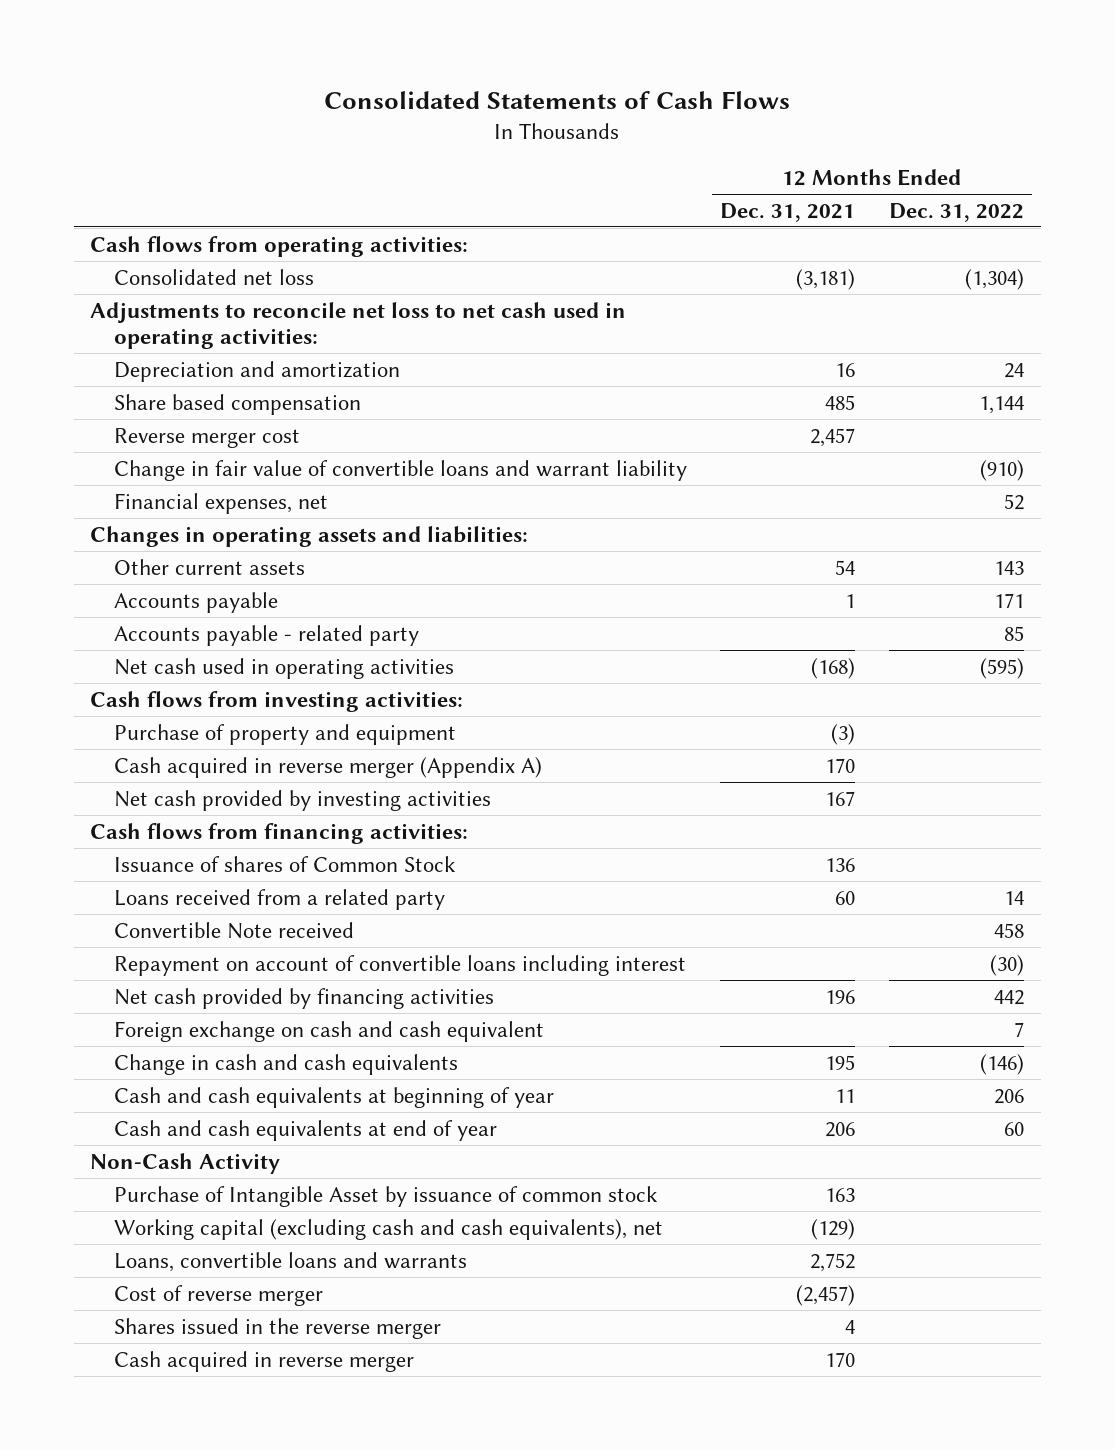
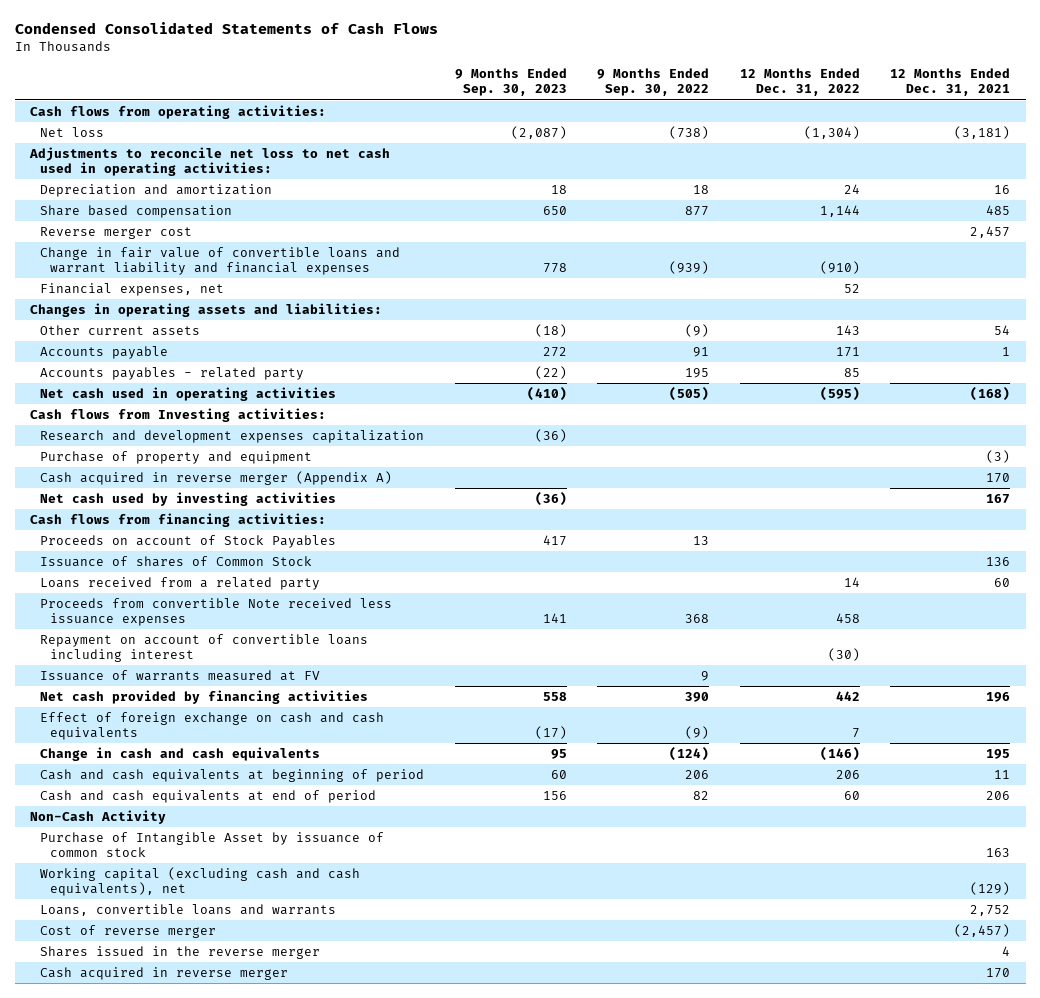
[324,90,791,109] Consolidated Statements of Cash Flows -> [14,22,438,35] Condensed Consolidated Statements of Cash Flows
none -> [454,68,567,97] 9 Months Ended Sep. 30, 2023
none -> [597,68,710,97] 9 Months Ended Sep. 30, 2022
[113,268,314,285] Consolidated net loss -> [40,126,105,137] Net loss
[113,459,687,481] Change in fair value of convertible loans and warrant liability -> [40,246,401,276] Change in fair value of convertible loans and warrant liability and financial expenses
[113,624,419,646] Accounts payable - related party -> [40,366,305,380] Accounts payables - related party
[90,690,464,712] Cash flows from investing activities: -> [29,407,326,422] Cash flows from Investing activities:
none -> [40,429,425,443] Research and development expenses capitalization
[113,789,491,811] Net cash provided by investing activities -> [40,491,337,506] Net cash used by investing activities
none -> [40,534,337,548] Proceeds on account of Stock Payables
[113,921,354,939] Convertible Note received -> [40,597,393,627] Proceeds from convertible Note received less issuance expenses
none -> [40,669,321,681] Issuance of warrants measured at FV
[113,1020,544,1042] Foreign exchange on cash and cash equivalent -> [40,711,385,741] Effect of foreign exchange on cash and cash equivalents
[113,1086,554,1108] Cash and cash equivalents at beginning of year -> [40,768,425,782] Cash and cash equivalents at beginning of period
[113,1119,497,1141] Cash and cash equivalents at end of year -> [40,789,377,803] Cash and cash equivalents at end of period

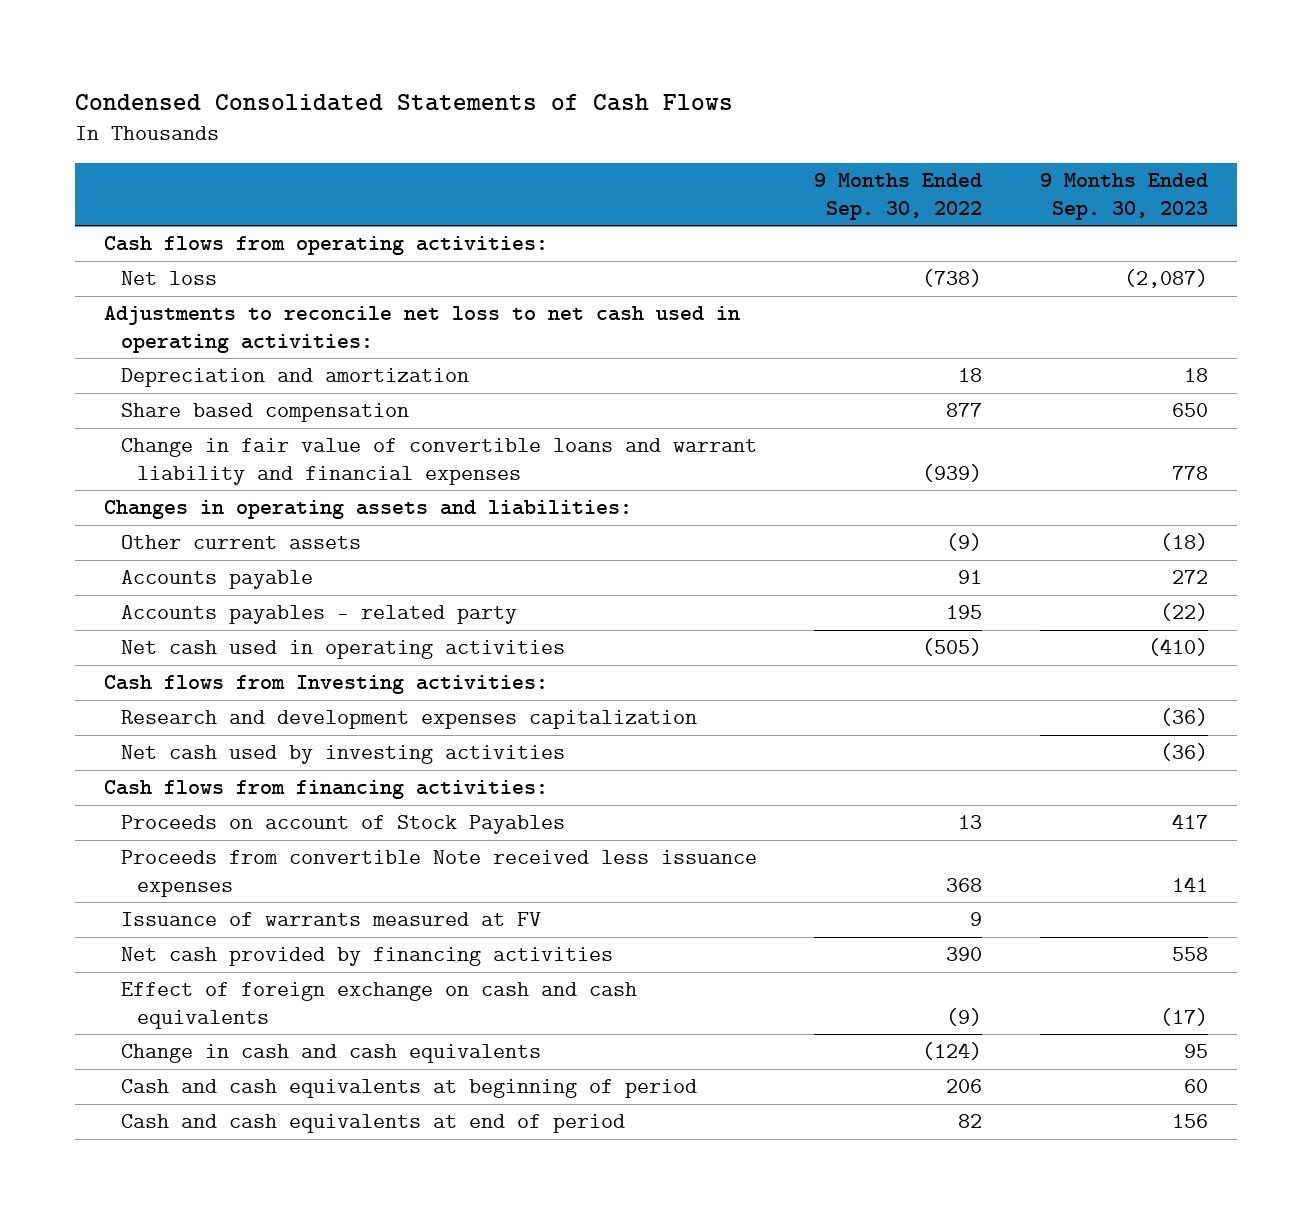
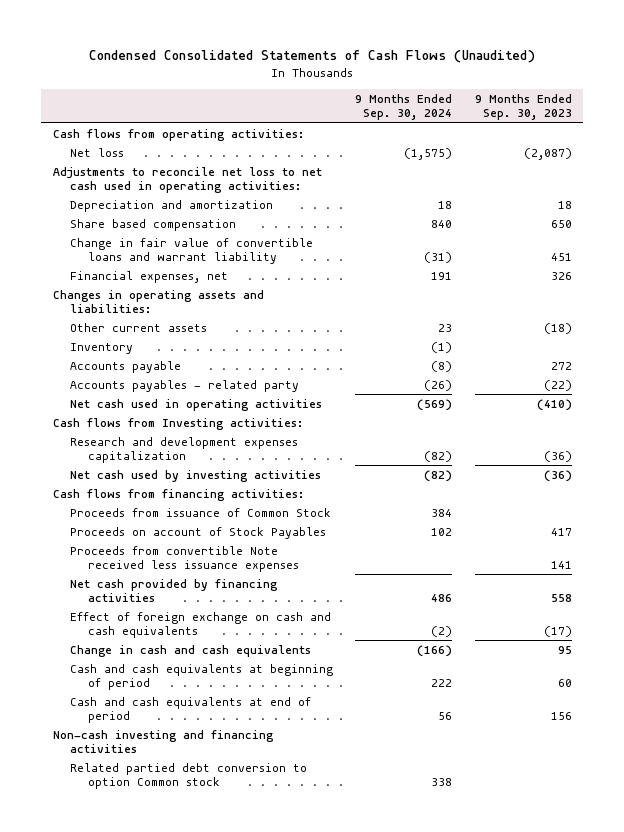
[74,93,733,111] Condensed Consolidated Statements of Cash Flows -> [89,50,536,64] Condensed Consolidated Statements of Cash Flows (Unaudited)
[814,172,983,220] 9 Months Ended Sep. 30, 2022 -> none
none -> [355,93,453,121] 9 Months Ended Sep. 30, 2024
[120,438,757,485] Change in fair value of convertible loans and warrant liability and financial expenses -> [70,237,314,265] Change in fair value of convertible loans and warrant liability
[1172,465,1209,480] 778 -> [550,253,572,262] 451
none -> [70,270,229,283] Financial expenses, net
none -> [70,342,134,354] Inventory
none -> [70,507,332,517] Proceeds from issuance of Common Stock
[120,912,541,927] Issuance of warrants measured at FV -> none
none -> [52,729,274,754] Non-cash investing and financing activities
none -> [70,762,308,790] Related partied debt conversion to option Common stock

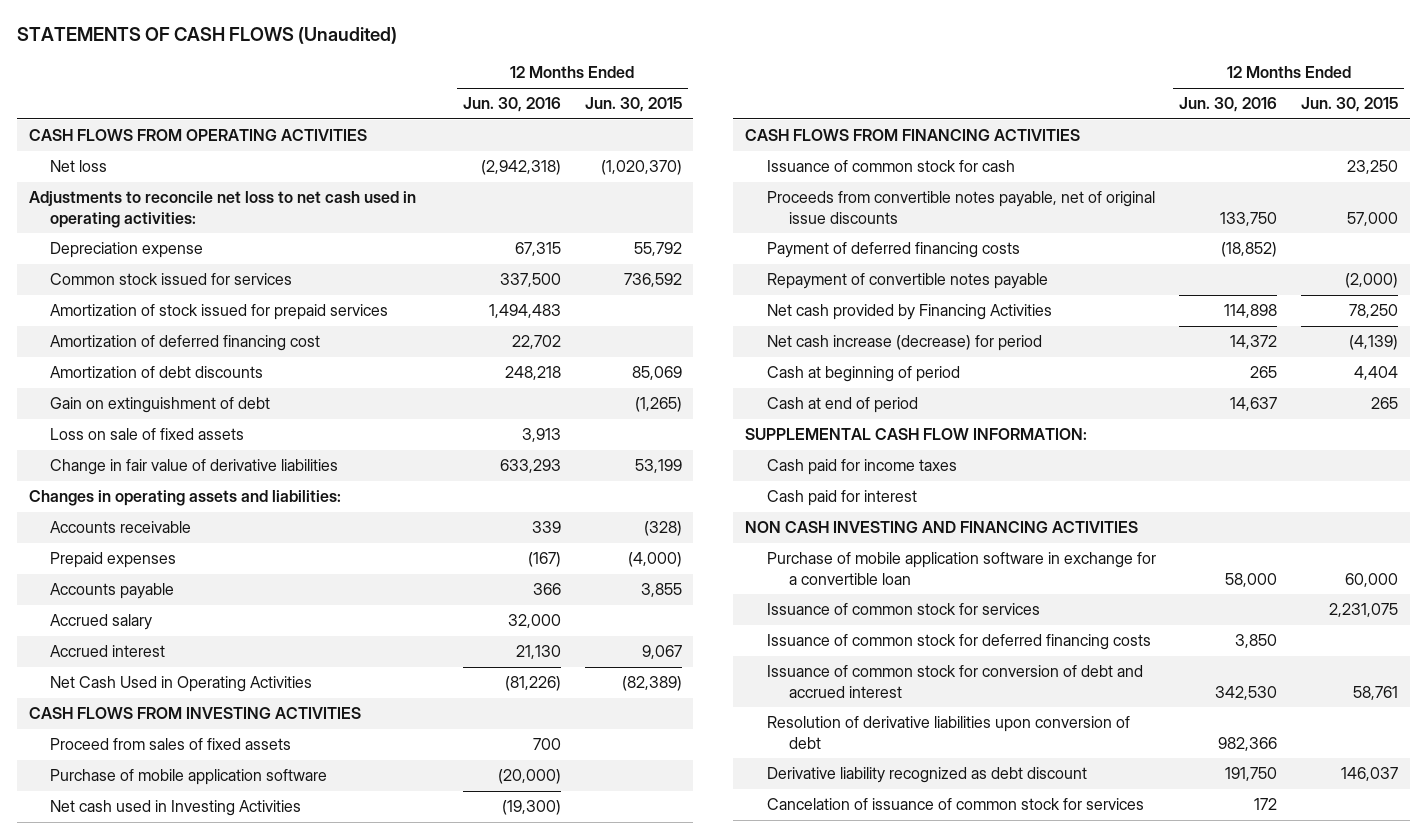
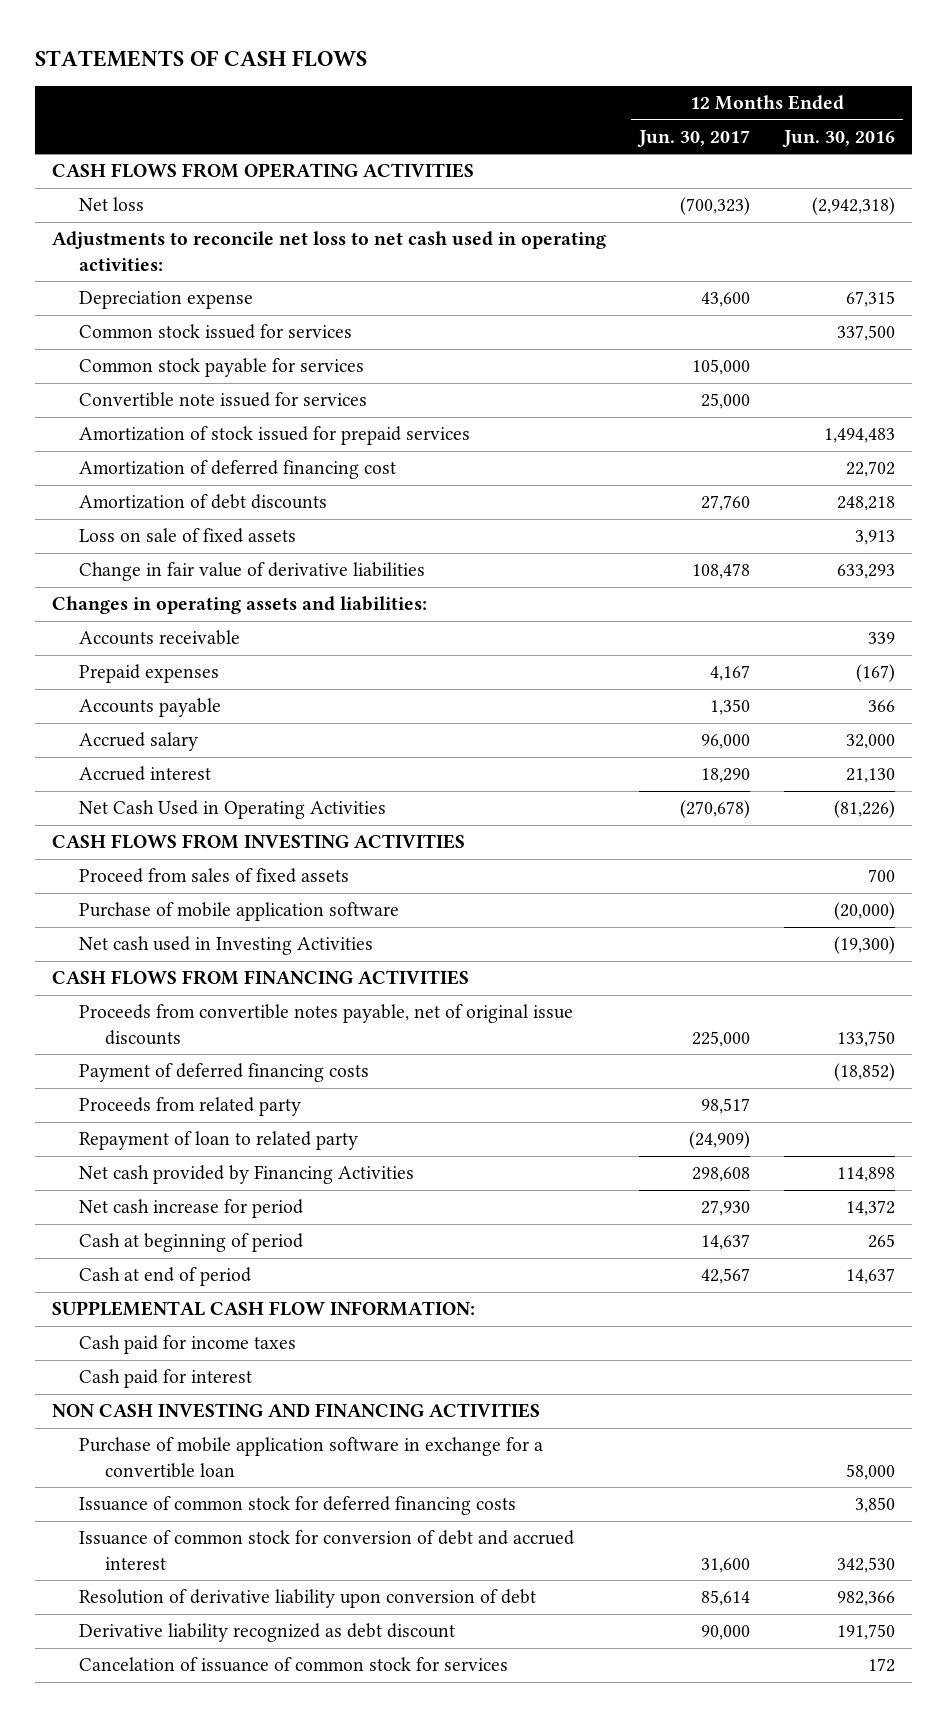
[16,27,397,45] STATEMENTS OF CASH FLOWS (Unaudited) -> [35,49,368,67] STATEMENTS OF CASH FLOWS
[584,97,682,113] Jun. 30, 2015 -> none
none -> [637,129,751,147] Jun. 30, 2017
none -> [78,358,364,378] Common stock payable for services
none -> [78,392,367,408] Convertible note issued for services
[50,397,271,414] Gain on extinguishment of debt -> none
[766,160,1015,173] Issuance of common stock for cash -> none
[766,273,1048,290] Repayment of convertible notes payable -> none
none -> [78,1097,301,1117] Proceeds from related party
none -> [78,1131,358,1151] Repayment of loan to related party
[766,335,1042,352] Net cash increase (decrease) for period -> [78,1199,303,1219] Net cash increase for period
[766,603,1040,616] Issuance of common stock for services -> none
[766,716,1130,749] Resolution of derivative liabilities upon conversion of debt -> [78,1589,536,1609] Resolution of derivative liability upon conversion of debt

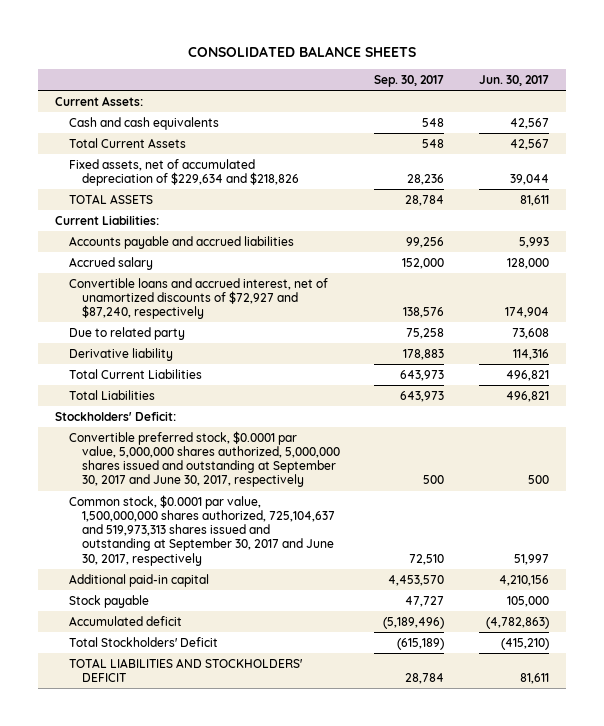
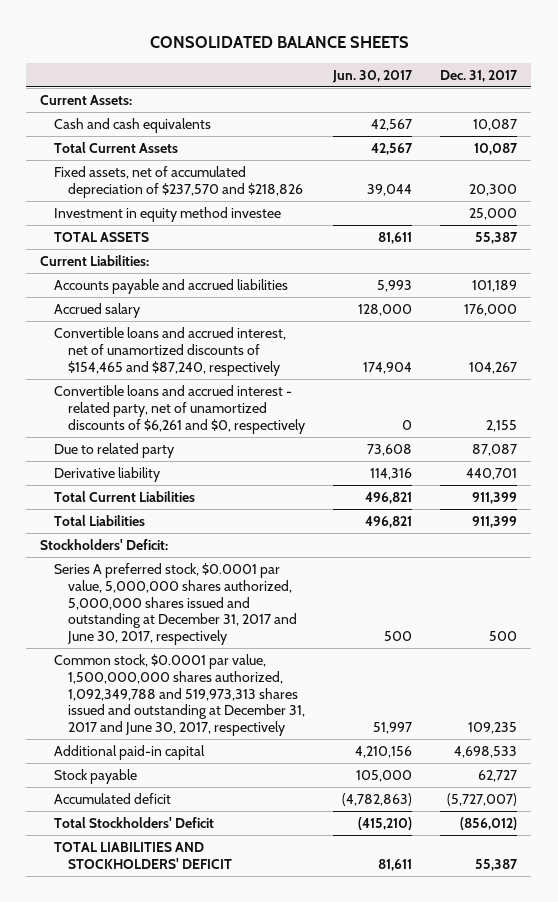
[374,74,445,87] Sep. 30, 2017 -> none
none -> [440,69,519,82] Dec. 31, 2017
[68,158,300,187] Fixed assets, net of accumulated depreciation of $229,634 and $218,826 -> [54,165,304,198] Fixed assets, net of accumulated depreciation of $237,570 and $218,826
none -> [54,206,282,222] Investment in equity method investee
[68,277,328,320] Convertible loans and accrued interest, net of unamortized discounts of $72,927 and $87,240, respectively -> [54,326,287,376] Convertible loans and accrued interest, net of unamortized discounts of $154,465 and $87,240, respectively
none -> [54,384,306,434] Convertible loans and accrued interest - related party, net of unamortized discounts of $6,261 and $0, respectively
[68,430,341,488] Convertible preferred stock, $0.0001 par value, 5,000,000 shares authorized, 5,000,000 shares issued and outstanding at September 30, 2017 and June 30, 2017, respectively -> [54,562,298,646] Series A preferred stock, $0.0001 par value, 5,000,000 shares authorized, 5,000,000 shares issued and outstanding at December 31, 2017 and June 30, 2017, respectively
[68,494,336,566] Common stock, $0.0001 par value, 1,500,000,000 shares authorized, 725,104,637 and 519,973,313 shares issued and outstanding at September 30, 2017 and June 30, 2017, respectively -> [54,653,306,737] Common stock, $0.0001 par value, 1,500,000,000 shares authorized, 1,092,349,788 and 519,973,313 shares issued and outstanding at December 31, 2017 and June 30, 2017, respectively

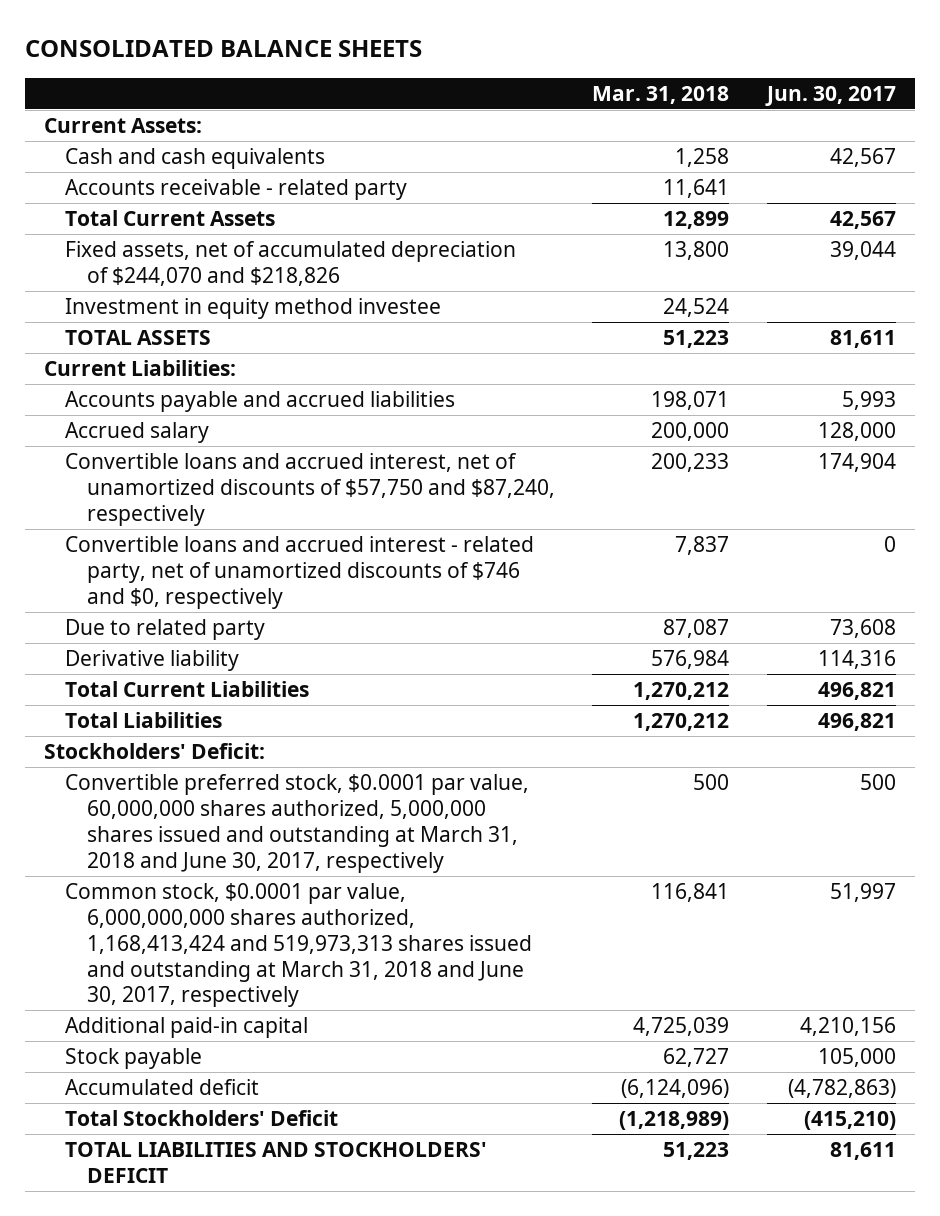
[440,69,519,82] Dec. 31, 2017 -> none
none -> [592,85,730,104] Mar. 31, 2018
none -> [65,179,408,201] Accounts receivable - related party
[54,165,304,198] Fixed assets, net of accumulated depreciation of $237,570 and $218,826 -> [65,241,517,286] Fixed assets, net of accumulated depreciation of $244,070 and $218,826
[54,326,287,376] Convertible loans and accrued interest, net of unamortized discounts of $154,465 and $87,240, respectively -> [65,453,555,526] Convertible loans and accrued interest, net of unamortized discounts of $57,750 and $87,240, respectively
[54,384,306,434] Convertible loans and accrued interest - related party, net of unamortized discounts of $6,261 and $0, respectively -> [65,536,535,609] Convertible loans and accrued interest - related party, net of unamortized discounts of $746 and $0, respectively
[54,562,298,646] Series A preferred stock, $0.0001 par value, 5,000,000 shares authorized, 5,000,000 shares issued and outstanding at December 31, 2017 and June 30, 2017, respectively -> [65,774,530,873] Convertible preferred stock, $0.0001 par value, 60,000,000 shares authorized, 5,000,000 shares issued and outstanding at March 31, 2018 and June 30, 2017, respectively
[54,653,306,737] Common stock, $0.0001 par value, 1,500,000,000 shares authorized, 1,092,349,788 and 519,973,313 shares issued and outstanding at December 31, 2017 and June 30, 2017, respectively -> [65,883,532,1008] Common stock, $0.0001 par value, 6,000,000,000 shares authorized, 1,168,413,424 and 519,973,313 shares issued and outstanding at March 31, 2018 and June 30, 2017, respectively

